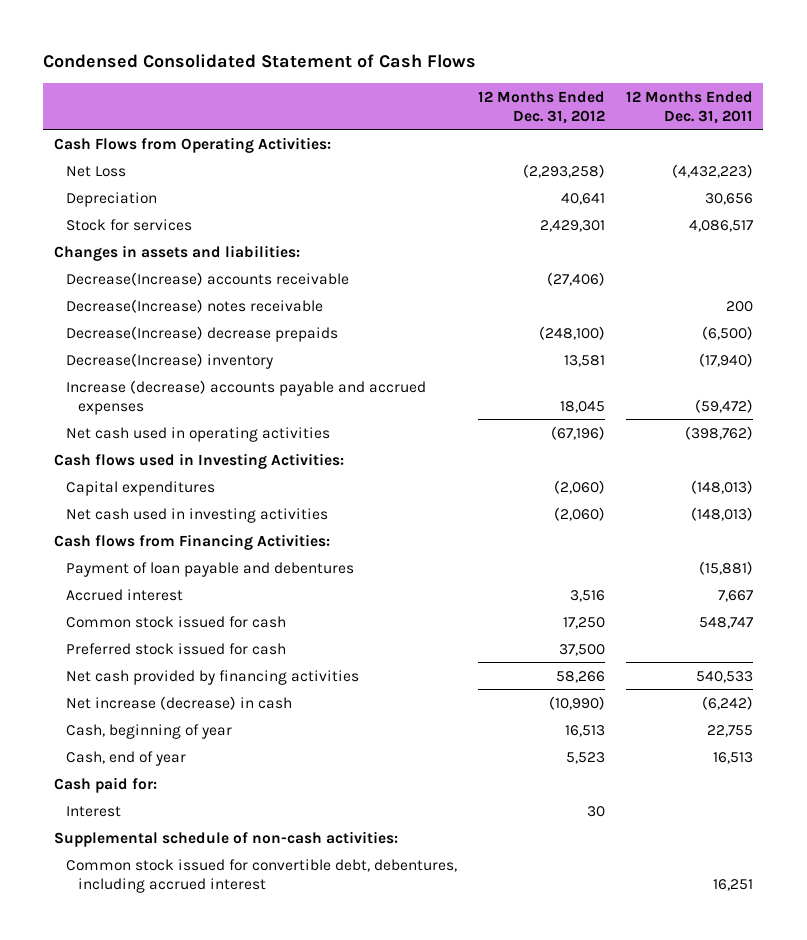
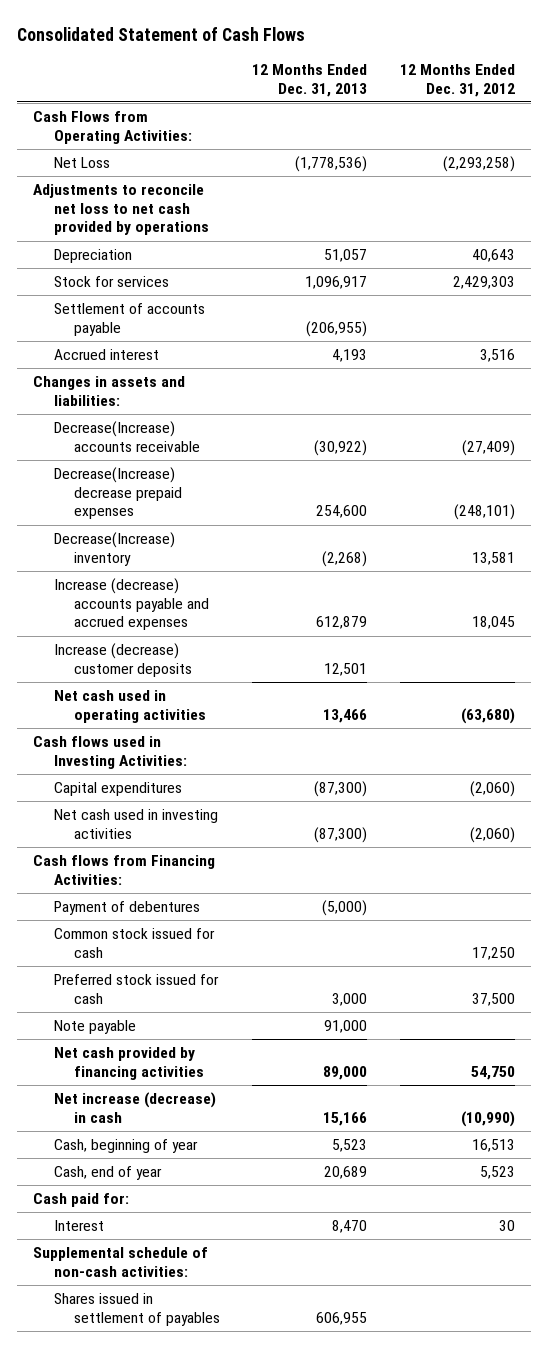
[43,54,477,69] Condensed Consolidated Statement of Cash Flows -> [16,26,305,41] Consolidated Statement of Cash Flows
[625,90,753,124] 12 Months Ended Dec. 31, 2011 -> none
none -> [252,63,368,97] 12 Months Ended Dec. 31, 2013
none -> [33,183,209,236] Adjustments to reconcile net loss to net cash provided by operations
[560,192,605,205] 40,641 -> [471,248,515,262] 40,643
[539,219,605,232] 2,429,301 -> [452,275,515,289] 2,429,303
none -> [53,302,205,336] Settlement of accounts payable
[65,588,183,601] Accrued interest -> [53,348,159,360] Accrued interest
[65,298,323,313] Decrease(Increase) notes receivable -> none
[546,271,605,286] (27,406) -> [461,439,515,456] (27,409)
[65,325,338,342] Decrease(Increase) decrease prepaids -> [53,466,182,520] Decrease(Increase) decrease prepaid expenses
[538,325,605,340] (248,100) -> [453,504,515,521] (248,101)
none -> [53,642,192,677] Increase (decrease) customer deposits
[550,425,605,440] (67,196) -> [460,707,515,724] (63,680)
[65,561,354,577] Payment of loan payable and debentures -> [53,900,200,915] Payment of debentures
none -> [53,1019,136,1034] Note payable
[555,670,605,683] 58,266 -> [470,1065,515,1080] 54,750
[65,858,457,893] Common stock issued for convertible debt, debentures, including accrued interest -> none
none -> [53,1292,220,1326] Shares issued in settlement of payables

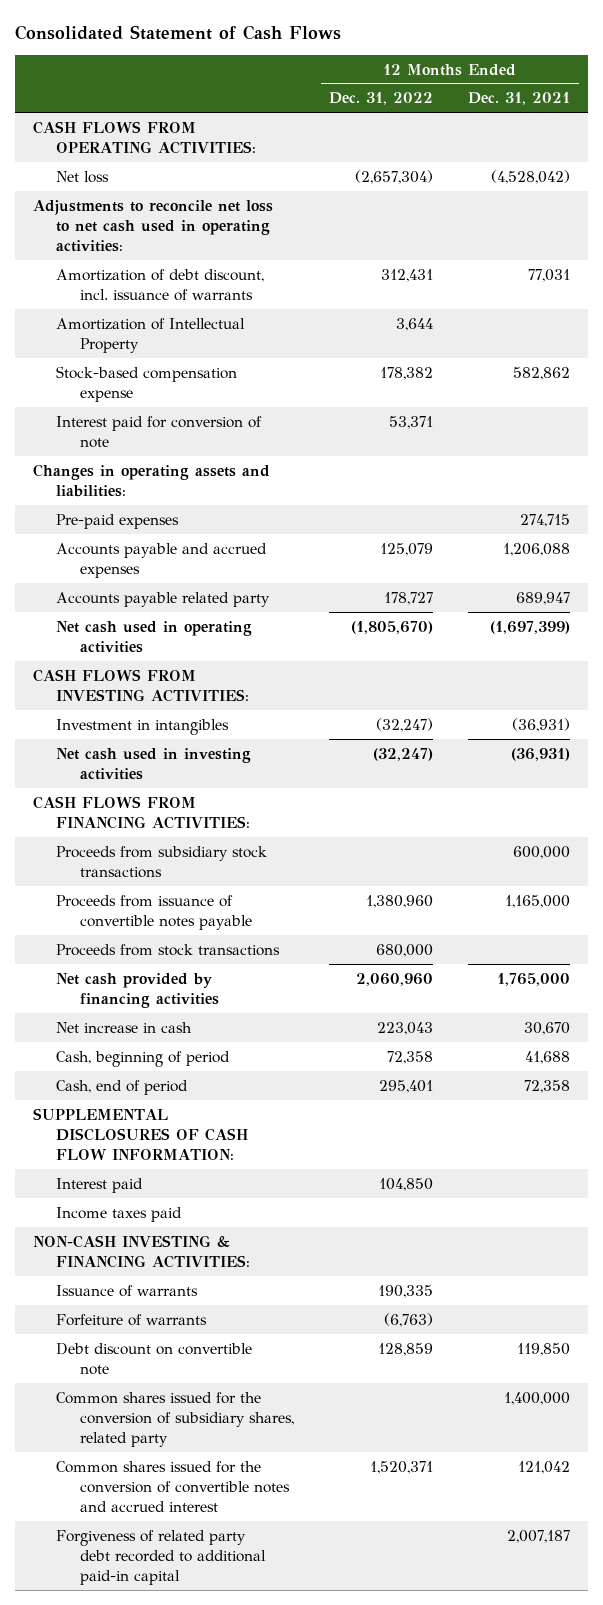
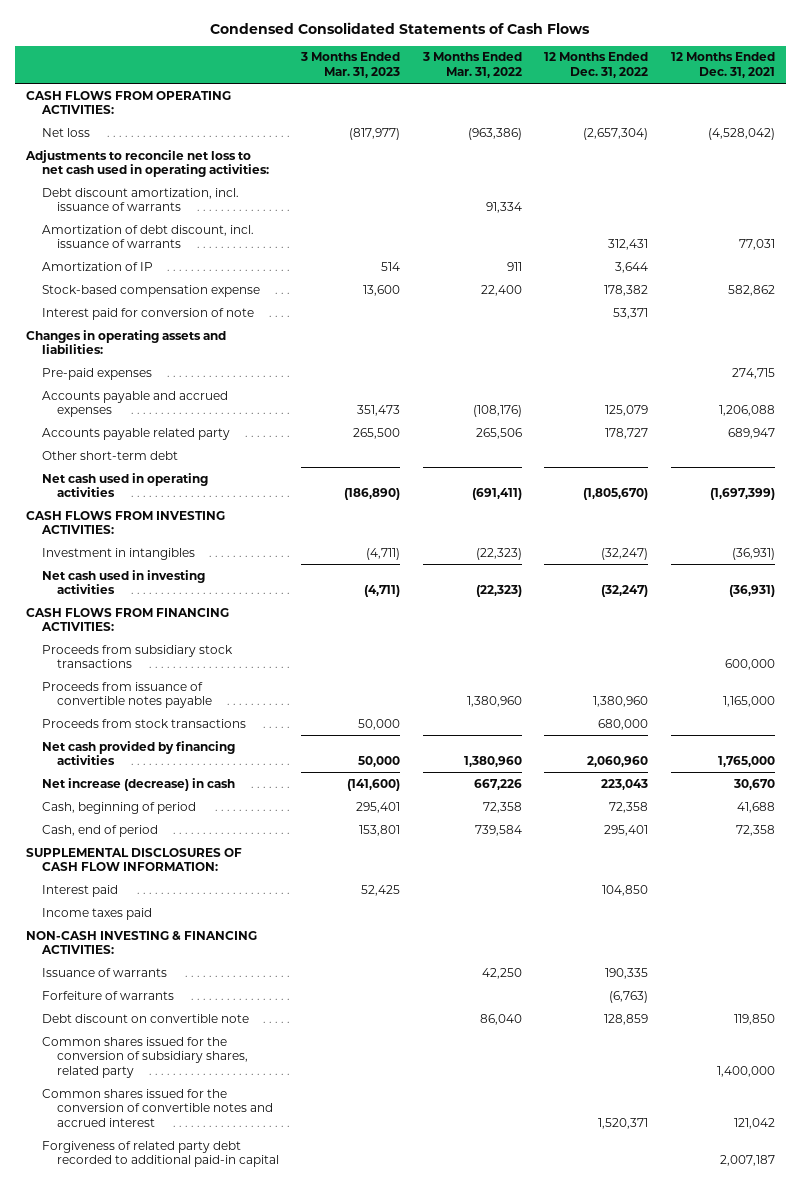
[15,25,342,41] Consolidated Statement of Cash Flows -> [210,21,591,34] Condensed Consolidated Statements of Cash Flows
none -> [300,52,401,79] 3 Months Ended Mar. 31, 2023
none -> [421,52,522,79] 3 Months Ended Mar. 31, 2022
none -> [41,187,239,212] Debt discount amortization, incl. issuance of warrants
[56,317,246,353] Amortization of Intellectual Property -> [41,261,153,271] Amortization of IP
none -> [41,450,178,460] Other short-term debt
[56,1021,193,1033] Net increase in cash -> [41,777,235,791] Net increase (decrease) in cash

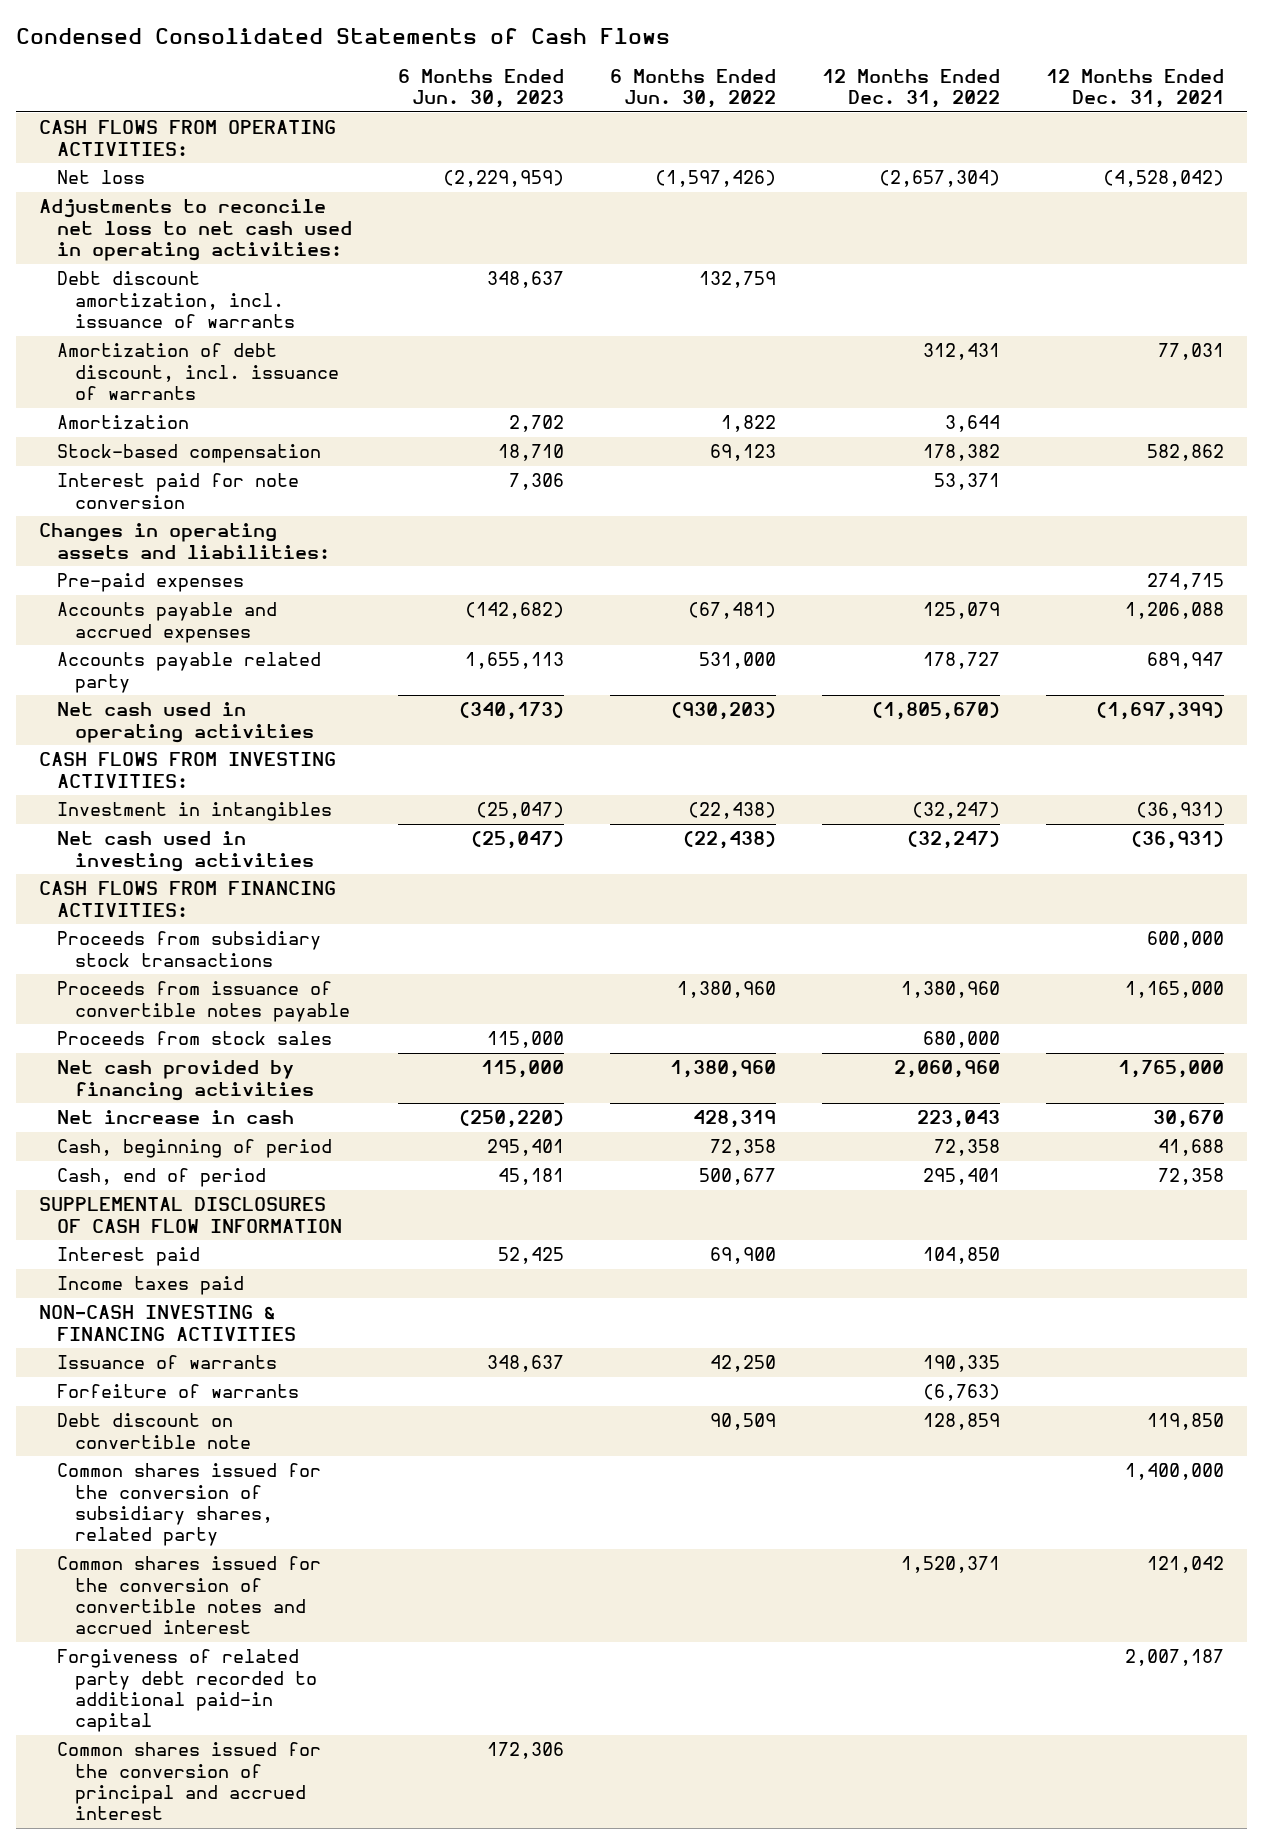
[300,52,401,79] 3 Months Ended Mar. 31, 2023 -> none
[421,52,522,79] 3 Months Ended Mar. 31, 2022 -> none
none -> [398,69,565,109] 6 Months Ended Jun. 30, 2023
none -> [609,69,776,109] 6 Months Ended Jun. 30, 2022
[41,261,153,271] Amortization of IP -> [57,415,190,430] Amortization
[41,284,260,297] Stock-based compensation expense -> [57,444,322,464] Stock-based compensation
[41,307,254,320] Interest paid for conversion of note -> [57,473,300,509] Interest paid for note conversion
[41,450,178,460] Other short-term debt -> none
[41,718,246,728] Proceeds from stock transactions -> [57,1031,333,1046] Proceeds from stock sales
[41,777,235,791] Net increase (decrease) in cash -> [57,1110,295,1125] Net increase in cash
[26,847,243,872] SUPPLEMENTAL DISCLOSURES OF CASH FLOW INFORMATION: -> [38,1197,343,1233] SUPPLEMENTAL DISCLOSURES OF CASH FLOW INFORMATION
[26,930,258,955] NON-CASH INVESTING & FINANCING ACTIVITIES: -> [38,1305,297,1341] NON-CASH INVESTING & FINANCING ACTIVITIES
none -> [57,1742,322,1820] Common shares issued for the conversion of principal and accrued interest

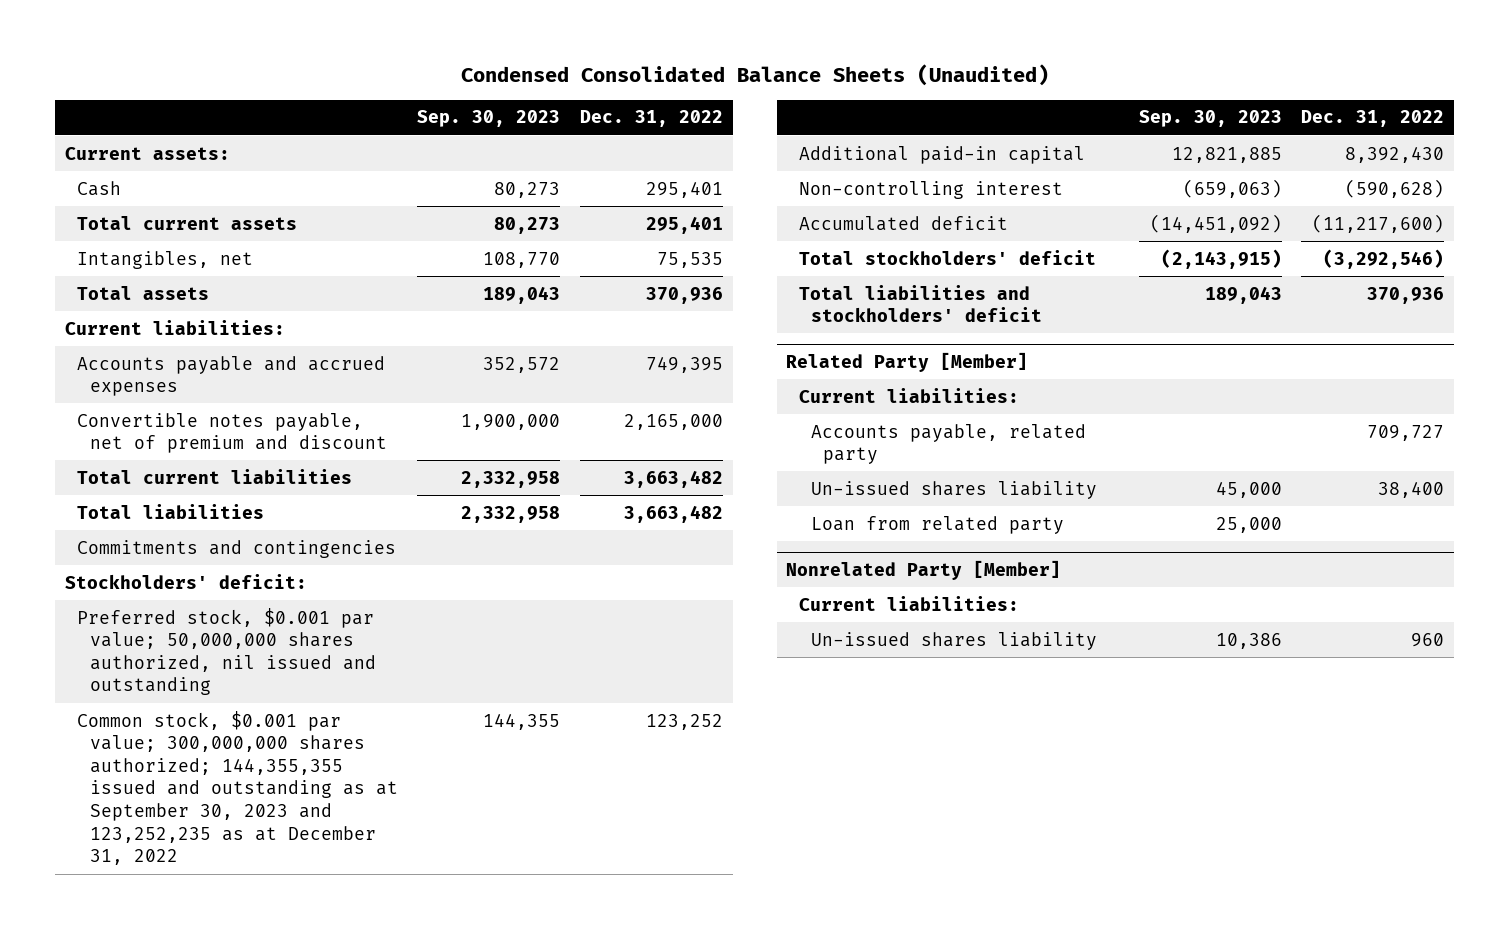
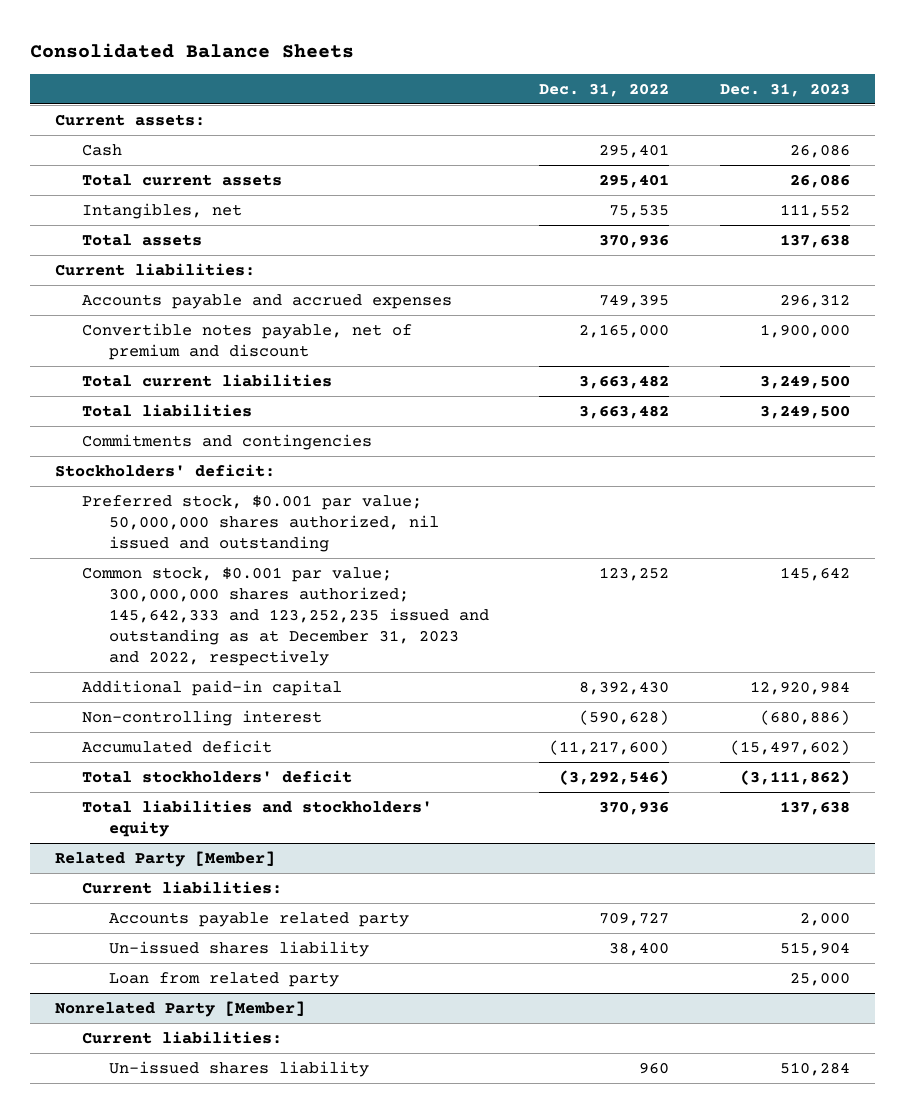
[460,64,1049,87] Condensed Consolidated Balance Sheets (Unaudited) -> [30,42,355,58] Consolidated Balance Sheets
[417,110,561,128] Sep. 30, 2023 -> none
none -> [719,82,850,97] Dec. 31, 2023
[77,710,398,866] Common stock, $0.001 par value; 300,000,000 shares authorized; 144,355,355 issued and outstanding as at September 30, 2023 and 123,252,235 as at December 31, 2022 -> [82,566,490,666] Common stock, $0.001 par value; 300,000,000 shares authorized; 145,642,333 and 123,252,235 issued and outstanding as at December 31, 2023 and 2022, respectively
[798,284,1042,323] Total liabilities and stockholders' deficit -> [82,799,433,837] Total liabilities and stockholders' equity
[810,423,1086,465] Accounts payable, related party -> [109,911,410,927] Accounts payable related party

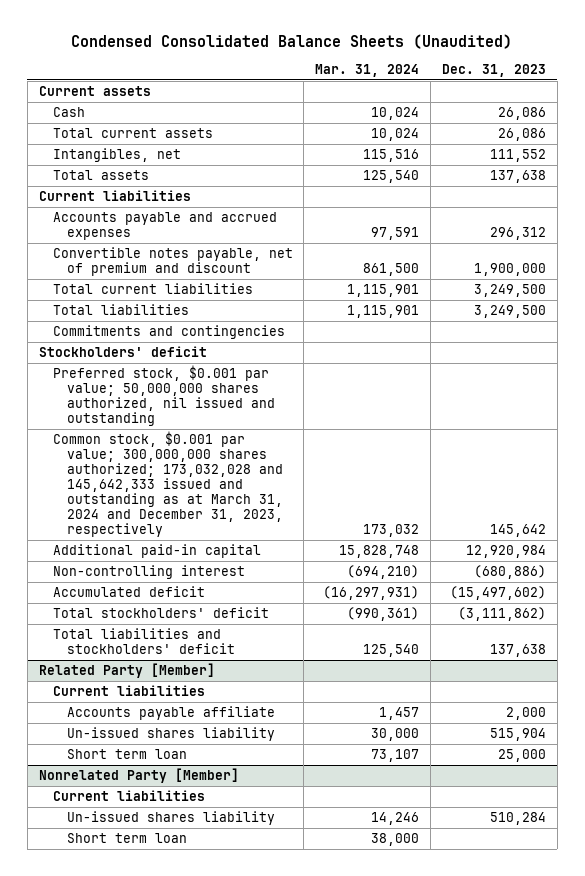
[30,42,355,58] Consolidated Balance Sheets -> [71,33,513,49] Condensed Consolidated Balance Sheets (Unaudited)
[539,82,670,97] Dec. 31, 2022 -> none
none -> [315,64,420,78] Mar. 31, 2024
[55,113,206,126] Current assets: -> [38,85,151,96] Current assets
[55,262,256,276] Current liabilities: -> [38,189,191,201] Current liabilities
[55,463,276,477] Stockholders' deficit: -> [38,345,207,357] Stockholders' deficit
[82,566,490,666] Common stock, $0.001 par value; 300,000,000 shares authorized; 145,642,333 and 123,252,235 issued and outstanding as at December 31, 2023 and 2022, respectively -> [52,430,283,538] Common stock, $0.001 par value; 300,000,000 shares authorized; 173,032,028 and 145,642,333 issued and outstanding as at March 31, 2024 and December 31, 2023, respectively
[82,799,433,837] Total liabilities and stockholders' equity -> [52,627,235,654] Total liabilities and stockholders' deficit
[109,911,410,927] Accounts payable related party -> none
[82,880,283,894] Current liabilities: -> [52,684,205,696] Current liabilities
none -> [66,705,275,720] Accounts payable affiliate
[109,971,340,987] Loan from related party -> none
none -> [66,748,187,759] Short term loan
[82,1030,283,1044] Current liabilities: -> [52,789,205,801] Current liabilities
none -> [66,832,187,843] Short term loan

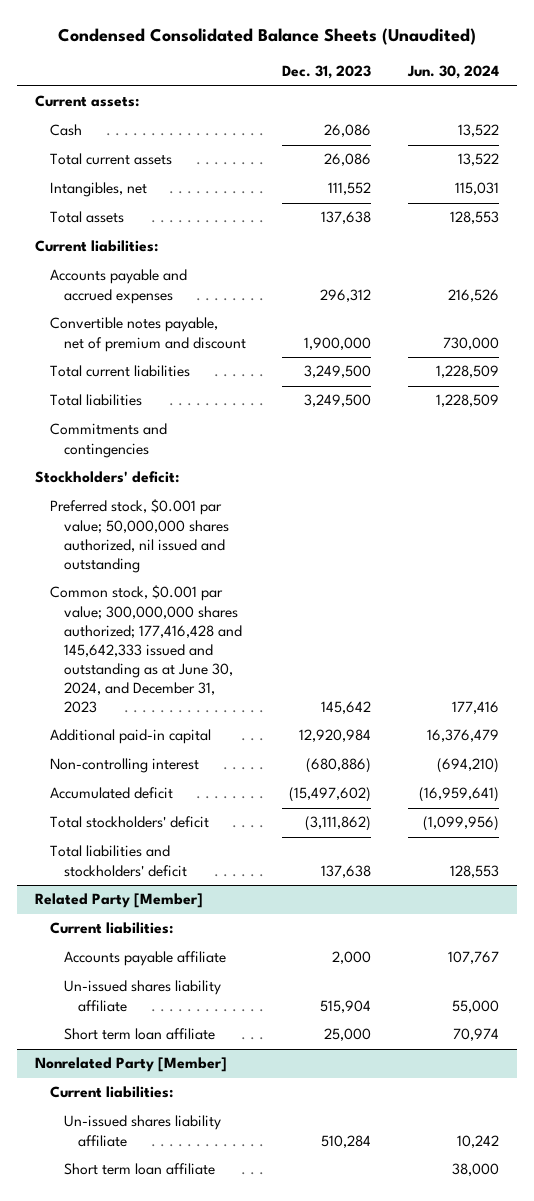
[315,64,420,78] Mar. 31, 2024 -> none
none -> [406,65,499,80] Jun. 30, 2024
[38,85,151,96] Current assets -> [35,95,140,108] Current assets:
[38,189,191,201] Current liabilities -> [35,240,159,253] Current liabilities:
[38,345,207,357] Stockholders' deficit -> [35,471,180,484] Stockholders' deficit:
[52,430,283,538] Common stock, $0.001 par value; 300,000,000 shares authorized; 173,032,028 and 145,642,333 issued and outstanding as at March 31, 2024 and December 31, 2023, respectively -> [49,585,242,714] Common stock, $0.001 par value; 300,000,000 shares authorized; 177,416,428 and 145,642,333 issued and outstanding as at June 30, 2024, and December 31, 2023
[52,684,205,696] Current liabilities -> [49,922,173,935] Current liabilities:
[66,726,275,741] Un-issued shares liability -> [63,980,221,1012] Un-issued shares liability affiliate
[66,748,187,759] Short term loan -> [63,1028,215,1041] Short term loan affiliate
[52,789,205,801] Current liabilities -> [49,1086,173,1099] Current liabilities:
[66,810,275,825] Un-issued shares liability -> [63,1115,221,1147] Un-issued shares liability affiliate
[66,832,187,843] Short term loan -> [63,1163,215,1176] Short term loan affiliate

